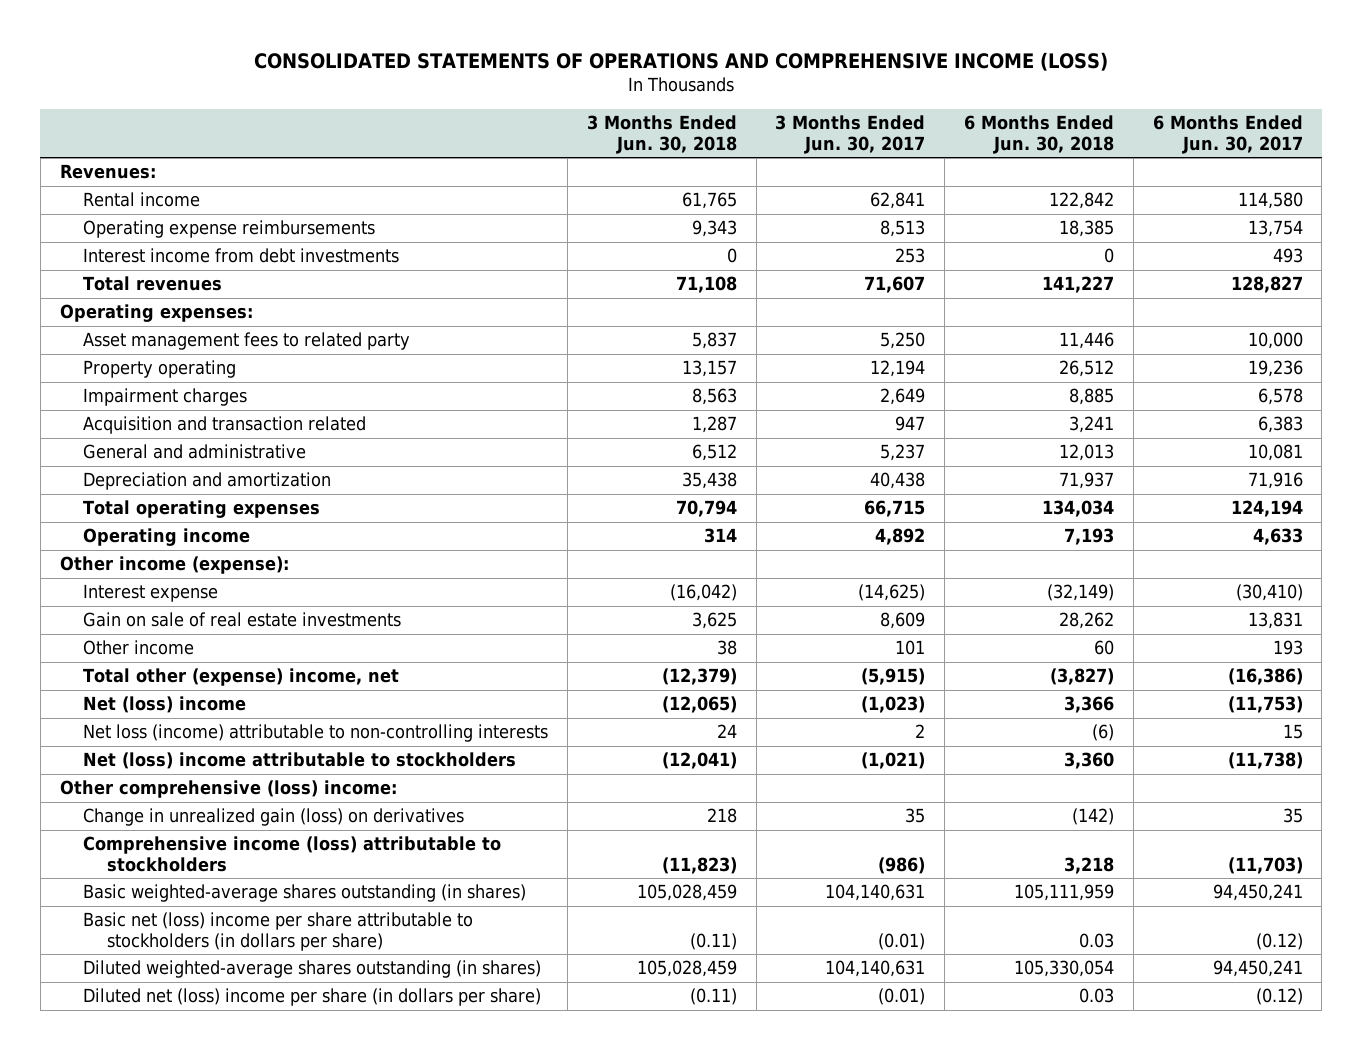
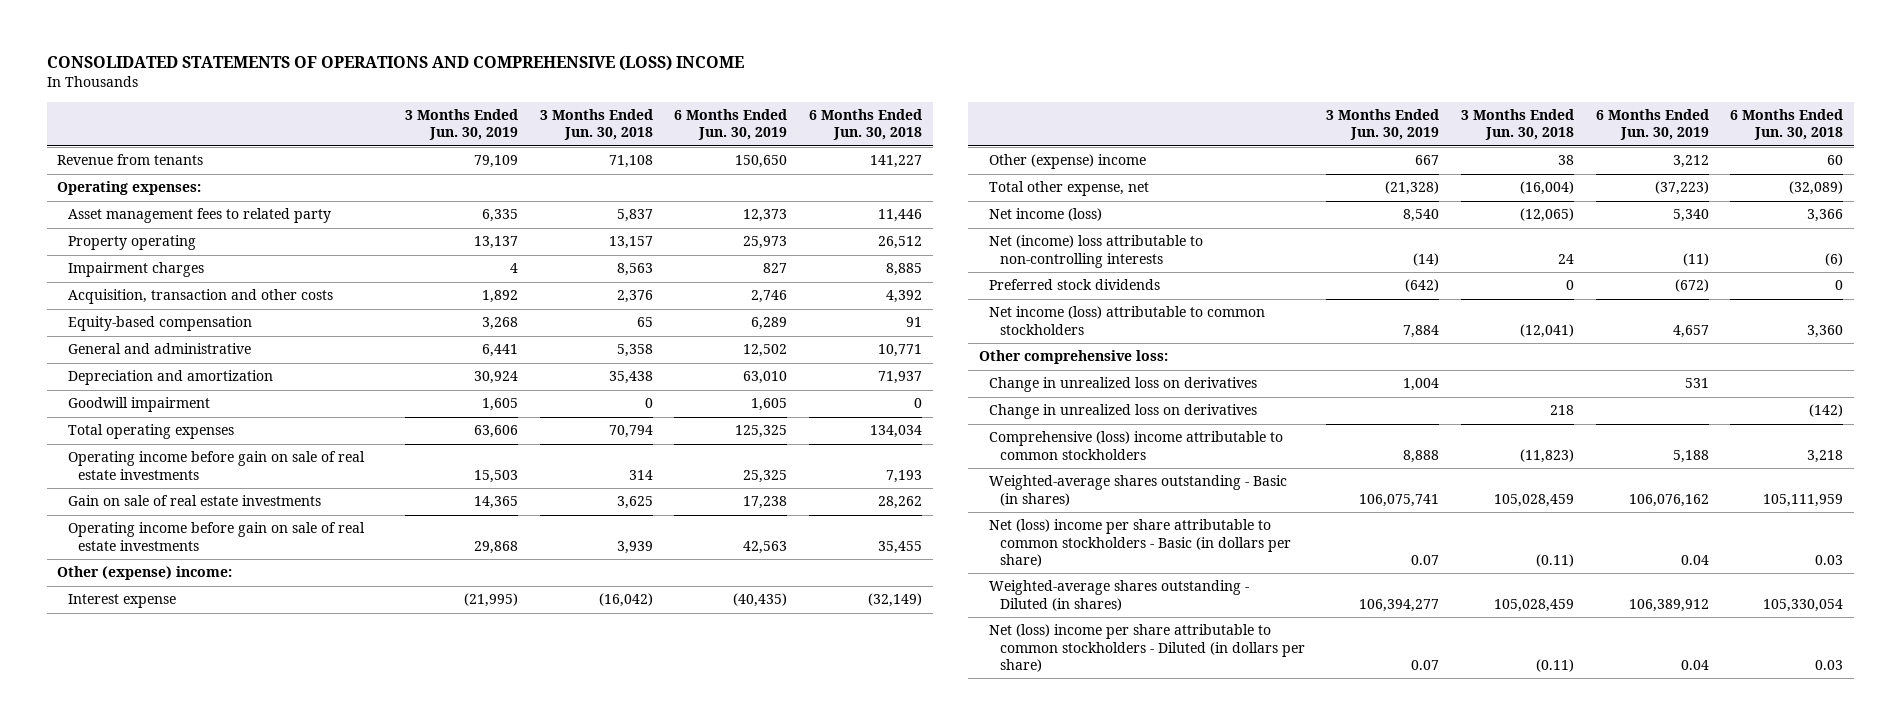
[254,51,1109,71] CONSOLIDATED STATEMENTS OF OPERATIONS AND COMPREHENSIVE INCOME (LOSS) -> [46,55,744,72] CONSOLIDATED STATEMENTS OF OPERATIONS AND COMPREHENSIVE (LOSS) INCOME
[775,115,926,154] 3 Months Ended Jun. 30, 2017 -> none
[1152,115,1303,154] 6 Months Ended Jun. 30, 2017 -> none
none -> [404,109,518,141] 3 Months Ended Jun. 30, 2019
none -> [674,109,788,141] 6 Months Ended Jun. 30, 2019
[59,164,156,180] Revenues: -> none
[83,192,201,208] Rental income -> none
[83,220,376,239] Operating expense reimbursements -> none
[83,248,400,264] Interest income from debt investments -> none
[83,276,223,292] Total revenues -> [57,154,204,166] Revenue from tenants
[83,416,367,435] Acquisition and transaction related -> [67,289,333,305] Acquisition, transaction and other costs
[691,416,737,434] 1,287 -> [616,290,653,304] 2,376
[1069,416,1115,434] 3,241 -> [885,290,922,304] 4,392
none -> [67,316,252,332] Equity-based compensation
[691,444,737,462] 6,512 -> [616,344,653,358] 5,358
[1059,444,1115,462] 12,013 -> [877,344,922,358] 10,771
none -> [67,397,210,413] Goodwill impairment
[59,556,289,575] Other income (expense): -> none
[83,528,251,547] Operating income -> [67,451,365,480] Operating income before gain on sale of real estate investments
none -> [67,522,365,551] Operating income before gain on sale of real estate investments
none -> [57,566,233,581] Other (expense) income:
[83,584,219,603] Interest expense -> [67,594,176,609] Interest expense
[83,640,195,656] Other income -> [989,154,1147,170] Other (expense) income
[83,668,400,687] Total other (expense) income, net -> [989,181,1150,197] Total other expense, net
[661,668,737,686] (12,379) -> [1519,181,1574,196] (16,004)
[1050,668,1115,686] (3,827) -> [1789,181,1844,196] (32,089)
[83,696,247,714] Net (loss) income -> [989,208,1103,222] Net income (loss)
[83,724,549,743] Net loss (income) attributable to non-controlling interests -> [989,235,1204,268] Net (income) loss attributable to non-controlling interests
none -> [989,279,1161,291] Preferred stock dividends
[83,752,517,770] Net (loss) income attributable to stockholders -> [989,306,1266,335] Net income (loss) attributable to common stockholders
[59,780,397,799] Other comprehensive (loss) income: -> [978,350,1168,365] Other comprehensive loss:
none -> [989,377,1258,393] Change in unrealized loss on derivatives
[83,808,465,827] Change in unrealized gain (loss) on derivatives -> [989,404,1258,420] Change in unrealized loss on derivatives
[83,836,502,872] Comprehensive income (loss) attributable to stockholders -> [989,431,1284,460] Comprehensive (loss) income attributable to common stockholders
[83,884,527,903] Basic weighted-average shares outstanding (in shares) -> [989,475,1288,506] Weighted-average shares outstanding - Basic (in shares)
[83,912,474,951] Basic net (loss) income per share attributable to stockholders (in dollars per share) -> [989,519,1291,567] Net (loss) income per share attributable to common stockholders - Basic (in dollars per share)
[83,960,542,979] Diluted weighted-average shares outstanding (in shares) -> [989,580,1250,611] Weighted-average shares outstanding - Diluted (in shares)
[83,988,542,1007] Diluted net (loss) income per share (in dollars per share) -> [989,624,1305,672] Net (loss) income per share attributable to common stockholders - Diluted (in dollars per share)

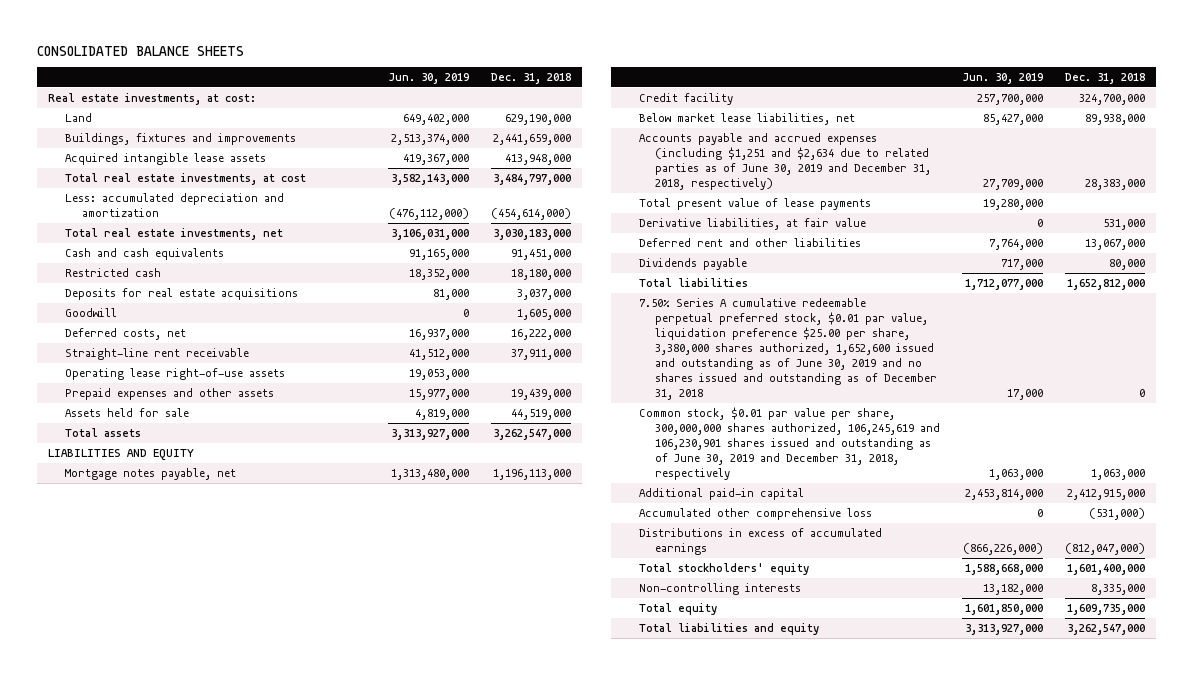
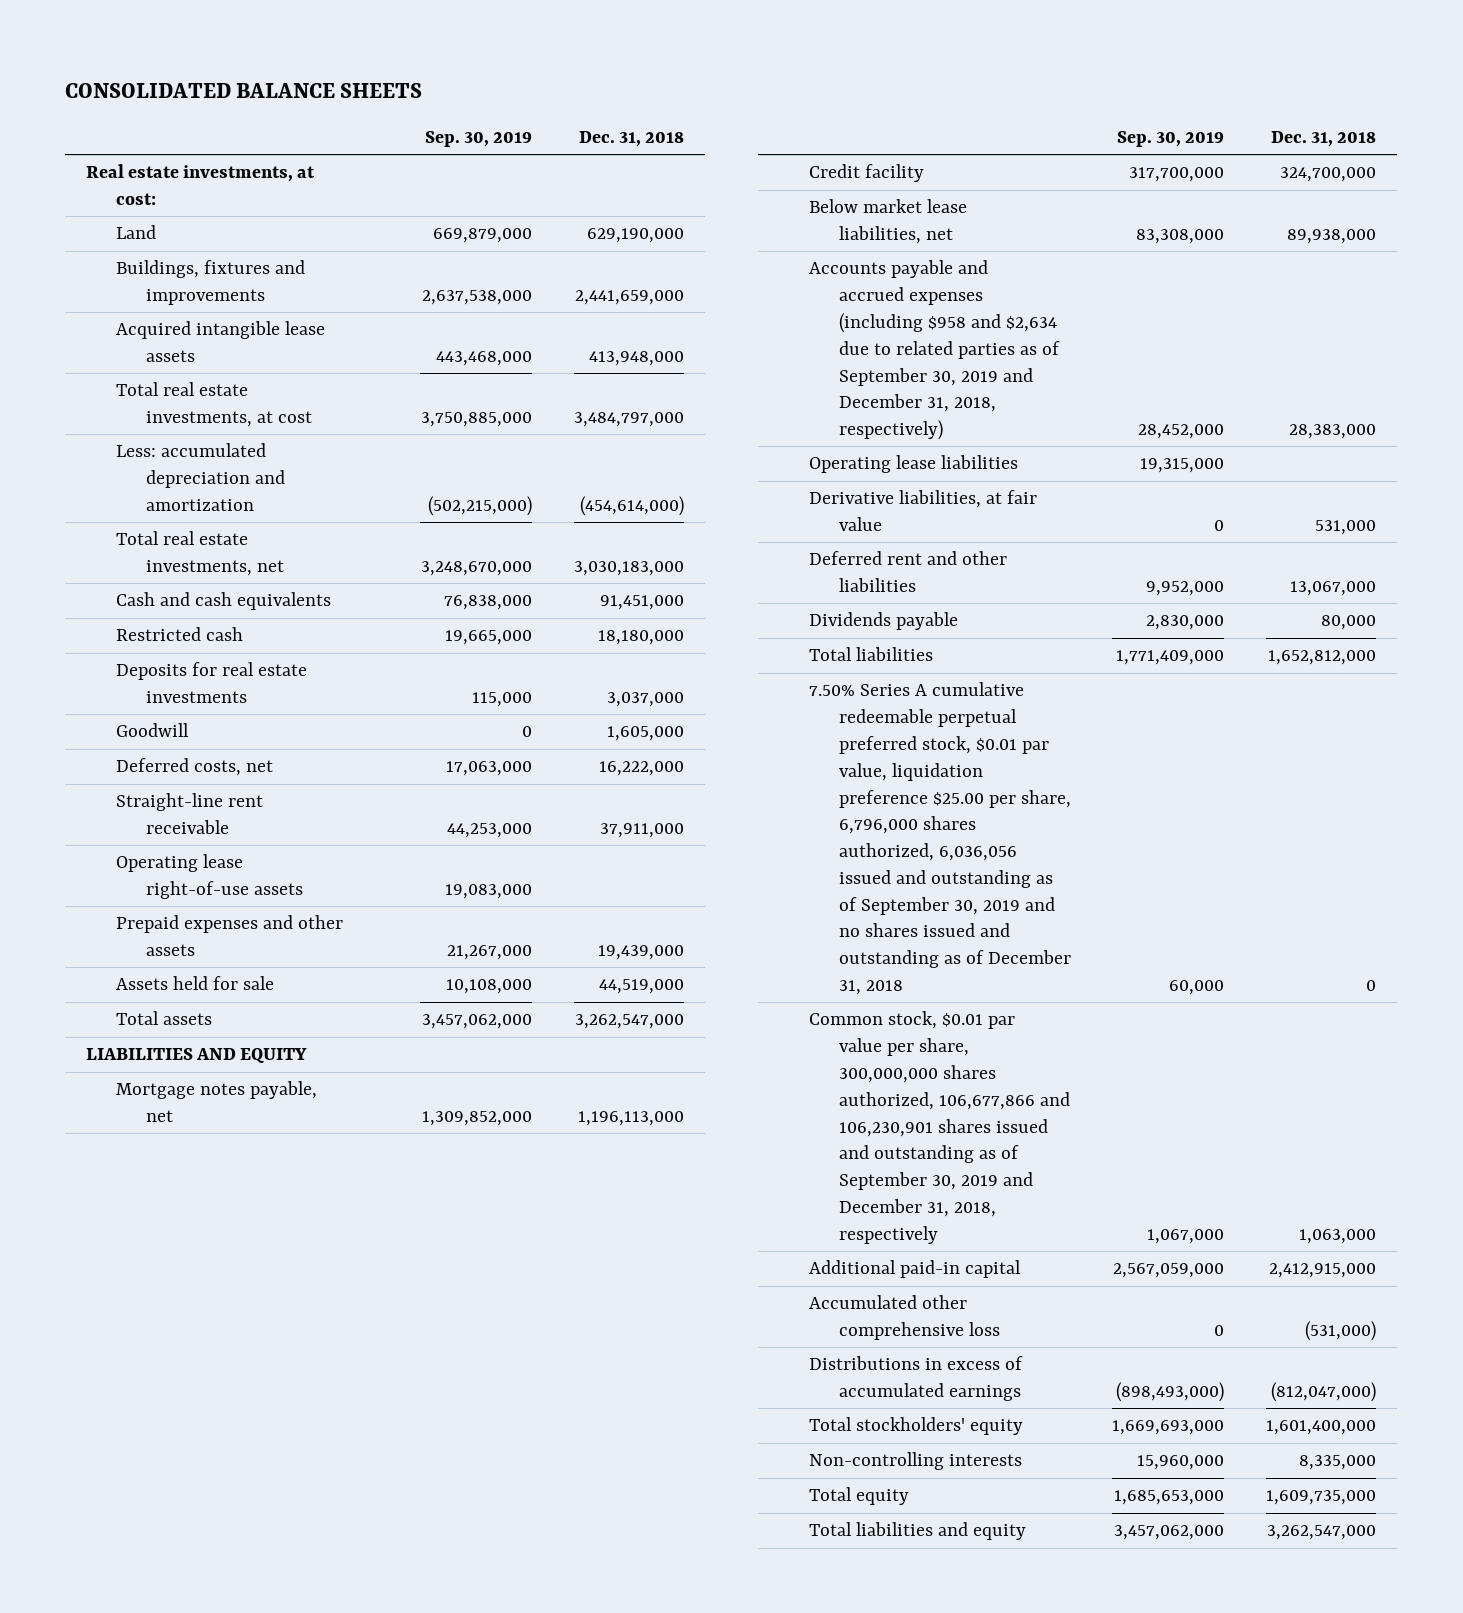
[388,73,470,85] Jun. 30, 2019 -> none
none -> [424,131,532,148] Sep. 30, 2019
[64,287,298,300] Deposits for real estate acquisitions -> [116,662,308,704] Deposits for real estate investments
[638,132,932,191] Accounts payable and accrued expenses (including $1,251 and $2,634 due to related parties as of June 30, 2019 and December 31, 2018, respectively) -> [808,260,1060,441] Accounts payable and accrued expenses (including $958 and $2,634 due to related parties as of September 30, 2019 and December 31, 2018, respectively)
[638,197,871,210] Total present value of lease payments -> [808,455,1018,474] Operating lease liabilities
[638,297,938,401] 7.50% Series A cumulative redeemable perpetual preferred stock, $0.01 par value, liquidation preference $25.00 per share, 3,380,000 shares authorized, 1,652,600 issued and outstanding as of June 30, 2019 and no shares issued and outstanding as of December 31, 2018 -> [808,682,1071,995] 7.50% Series A cumulative redeemable perpetual preferred stock, $0.01 par value, liquidation preference $25.00 per share, 6,796,000 shares authorized, 6,036,056 issued and outstanding as of September 30, 2019 and no shares issued and outstanding as of December 31, 2018
[638,406,941,481] Common stock, $0.01 par value per share, 300,000,000 shares authorized, 106,245,619 and 106,230,901 shares issued and outstanding as of June 30, 2019 and December 31, 2018, respectively -> [808,1011,1070,1244] Common stock, $0.01 par value per share, 300,000,000 shares authorized, 106,677,866 and 106,230,901 shares issued and outstanding as of September 30, 2019 and December 31, 2018, respectively

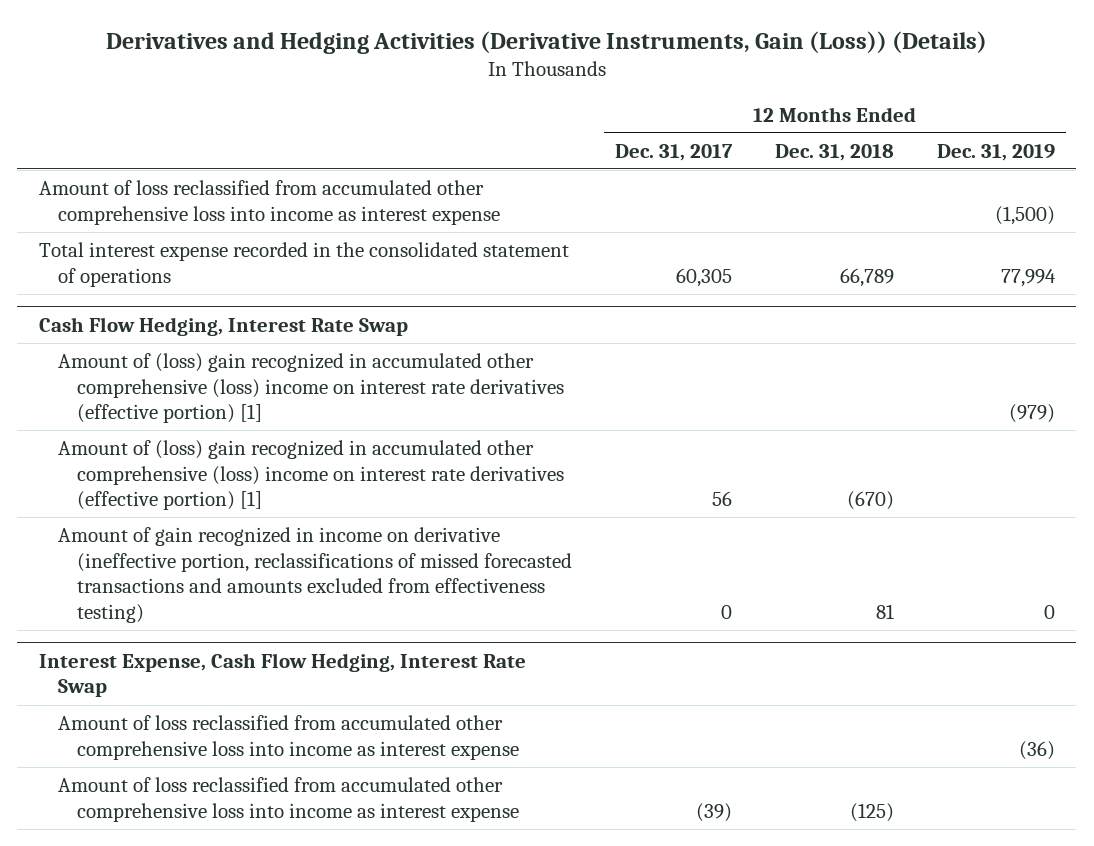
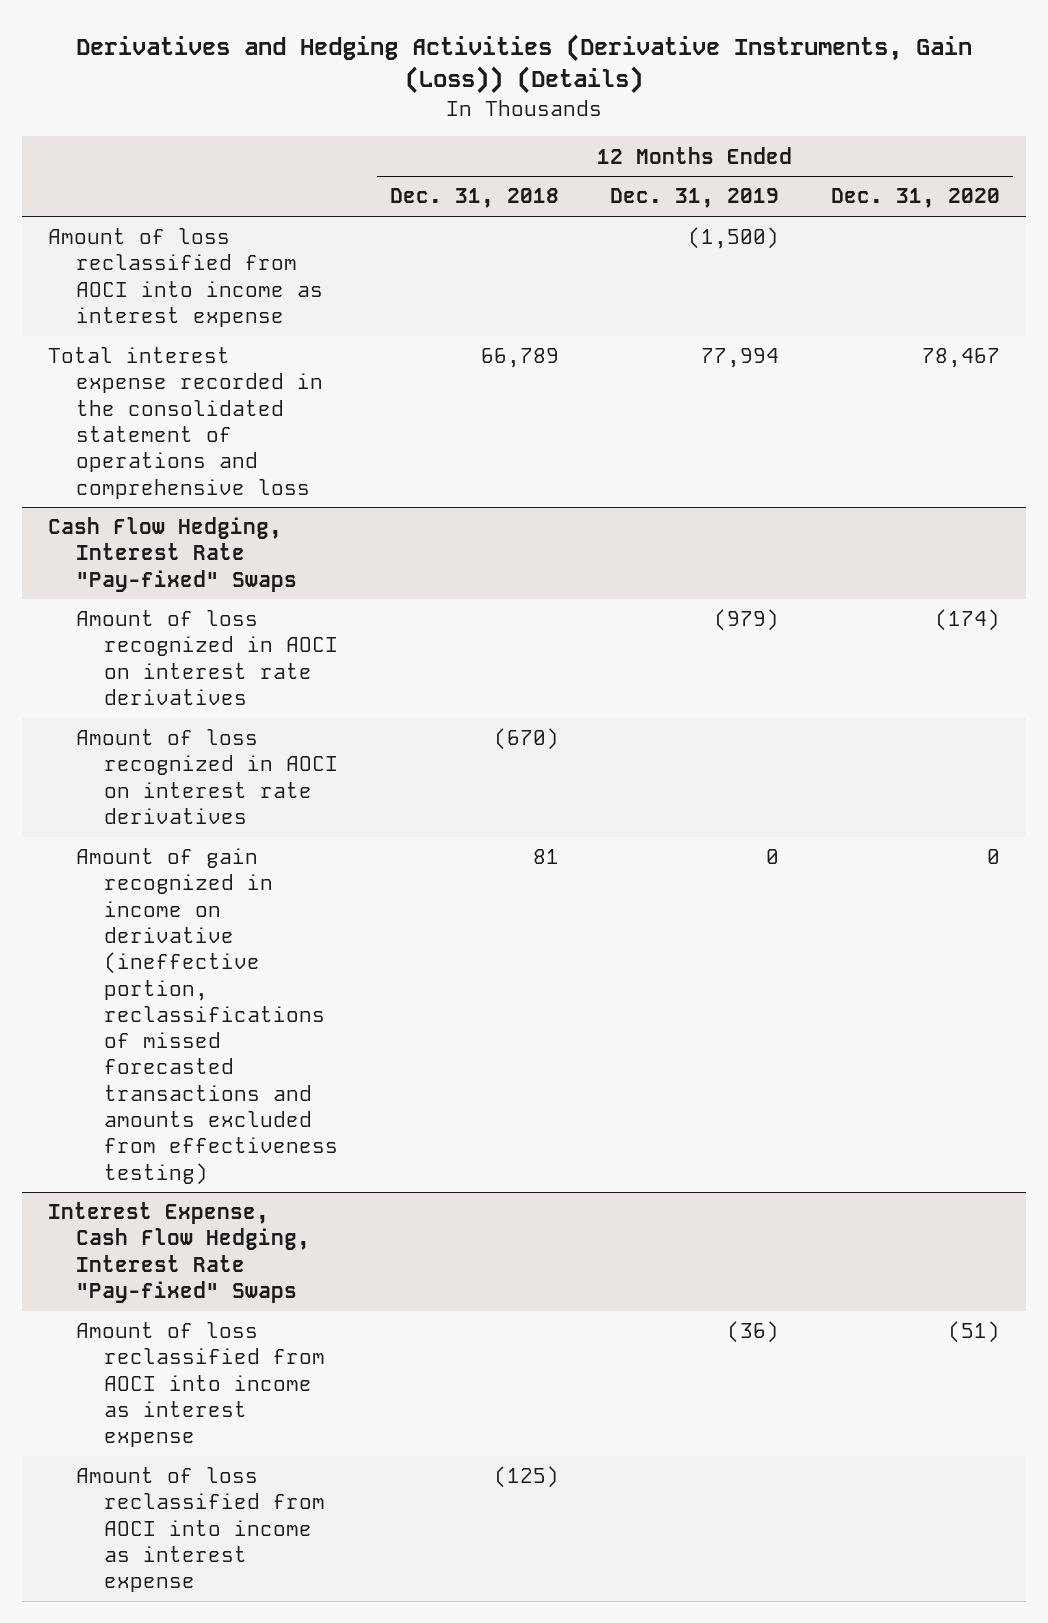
[615,143,734,161] Dec. 31, 2017 -> none
none -> [830,188,1000,209] Dec. 31, 2020
[38,179,501,225] Amount of loss reclassified from accumulated other comprehensive loss into income as interest expense -> [48,228,324,328] Amount of loss reclassified from AOCI into income as interest expense
[38,241,569,287] Total interest expense recorded in the consolidated statement of operations -> [48,347,324,499] Total interest expense recorded in the consolidated statement of operations and comprehensive loss
[38,316,408,336] Cash Flow Hedging, Interest Rate Swap -> [48,517,298,592] Cash Flow Hedging, Interest Rate "Pay-fixed" Swaps
[58,352,565,424] Amount of (loss) gain recognized in accumulated other comprehensive (loss) income on interest rate derivatives (effective portion) [1] -> [76,610,339,706] Amount of loss recognized in AOCI on interest rate derivatives
[58,439,565,511] Amount of (loss) gain recognized in accumulated other comprehensive (loss) income on interest rate derivatives (effective portion) [1] -> [76,729,339,825] Amount of loss recognized in AOCI on interest rate derivatives
[38,652,526,698] Interest Expense, Cash Flow Hedging, Interest Rate Swap -> [48,1202,311,1304] Interest Expense, Cash Flow Hedging, Interest Rate "Pay-fixed" Swaps
[58,714,520,760] Amount of loss reclassified from accumulated other comprehensive loss into income as interest expense -> [76,1322,326,1448] Amount of loss reclassified from AOCI into income as interest expense
[58,776,520,822] Amount of loss reclassified from accumulated other comprehensive loss into income as interest expense -> [76,1467,326,1593] Amount of loss reclassified from AOCI into income as interest expense

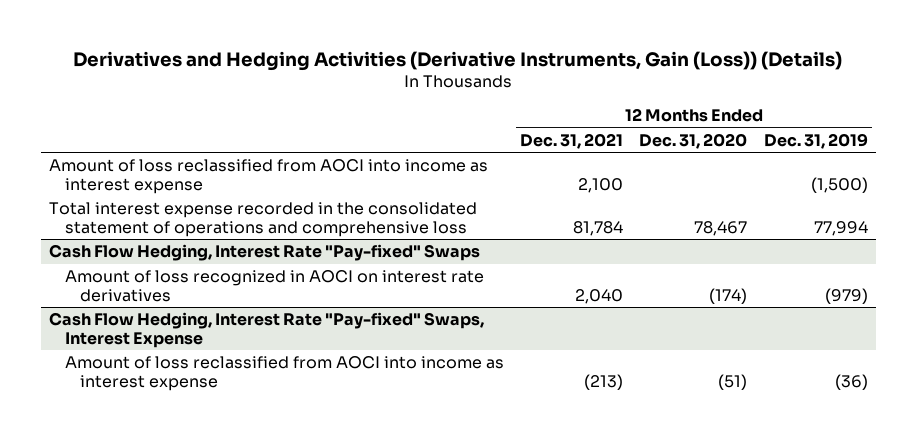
[389,188,559,209] Dec. 31, 2018 -> none
none -> [519,132,623,149] Dec. 31, 2021
[76,729,339,825] Amount of loss recognized in AOCI on interest rate derivatives -> none
[76,848,339,1185] Amount of gain recognized in income on derivative (ineffective portion, reclassifications of missed forecasted transactions and amounts excluded from effectiveness testing) -> none
[48,1202,311,1304] Interest Expense, Cash Flow Hedging, Interest Rate "Pay-fixed" Swaps -> [49,312,485,348] Cash Flow Hedging, Interest Rate "Pay-fixed" Swaps, Interest Expense
[76,1467,326,1593] Amount of loss reclassified from AOCI into income as interest expense -> none

